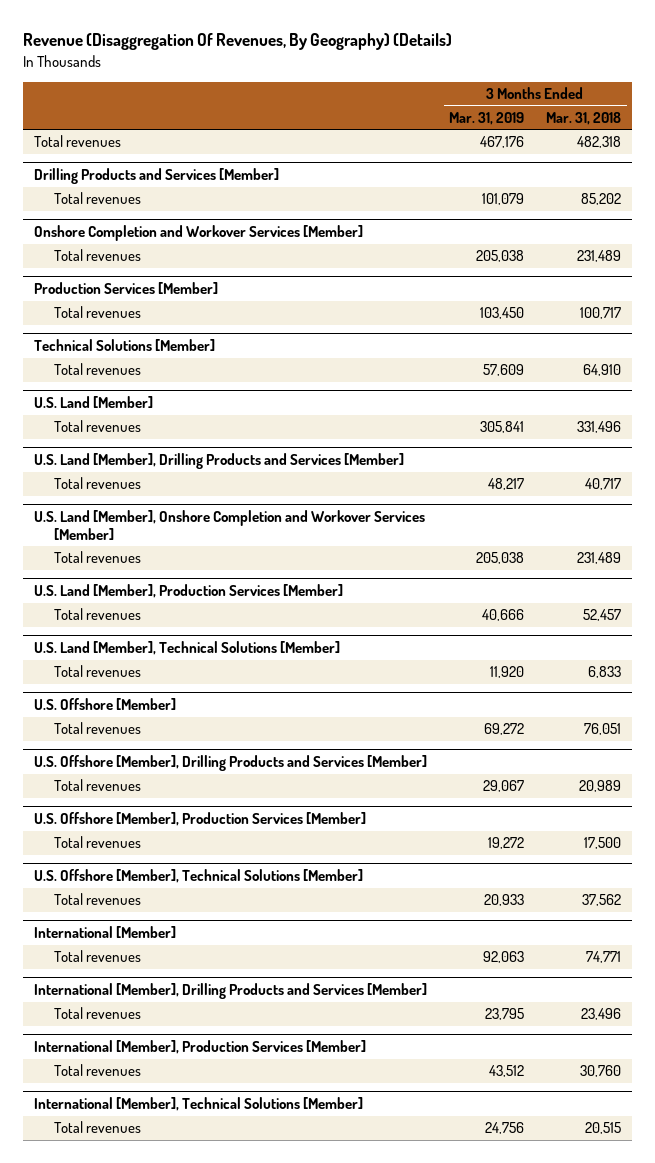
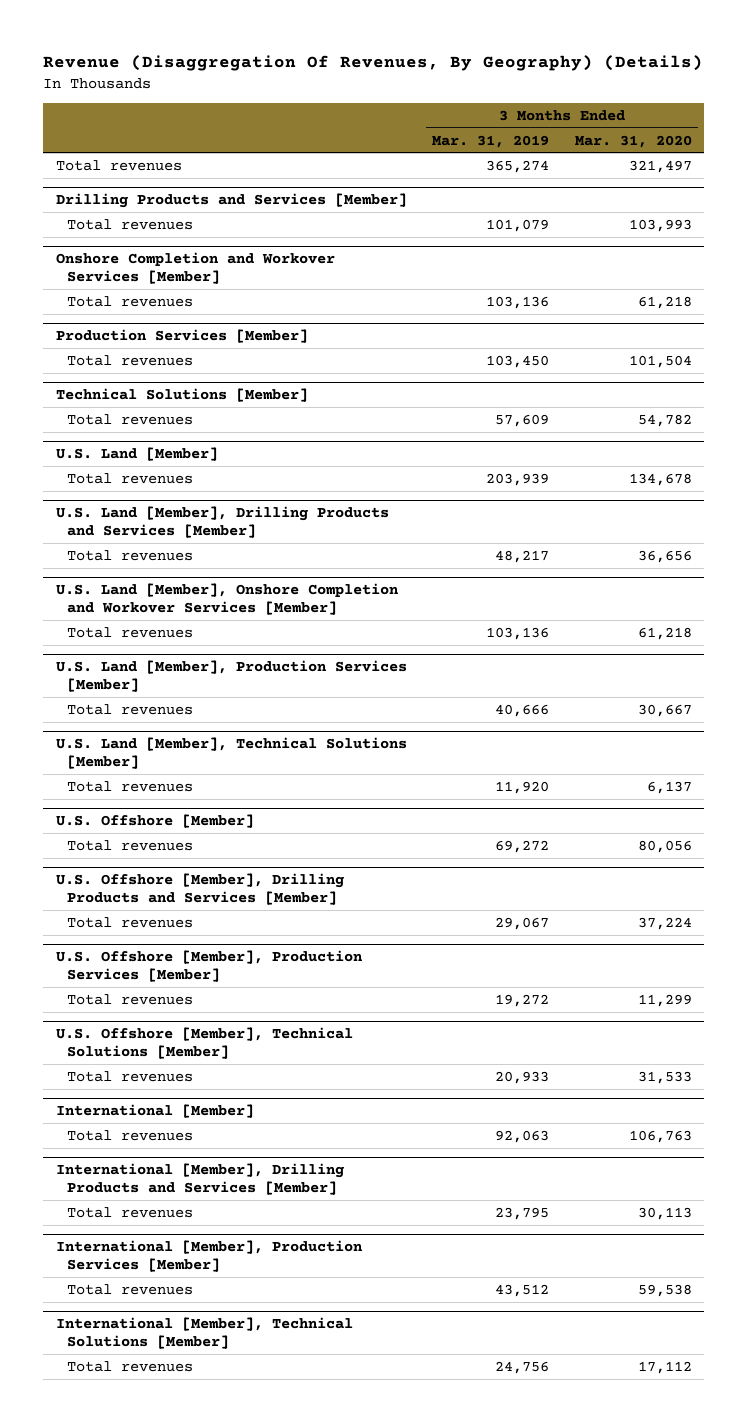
[546,111,622,125] Mar. 31, 2018 -> none
none -> [574,134,692,148] Mar. 31, 2020
[480,136,525,149] 467,176 -> [486,159,550,173] 365,274
[476,250,525,263] 205,038 -> [486,295,550,309] 103,136
[480,421,525,434] 305,841 -> [486,472,550,486] 203,939
[476,552,525,565] 205,038 -> [486,626,550,640] 103,136

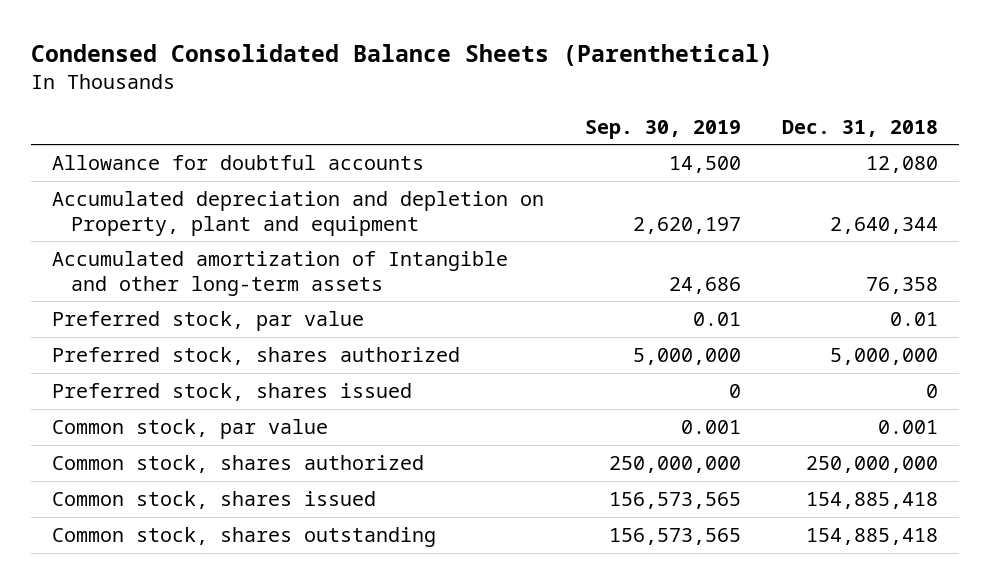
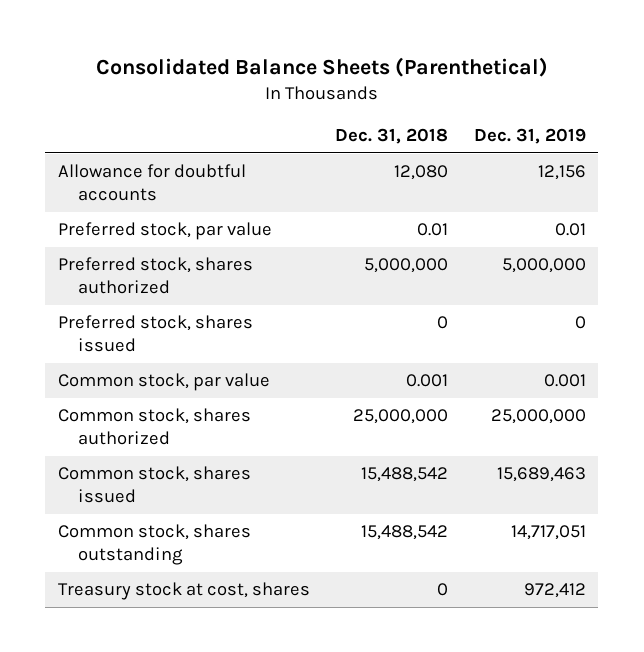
[30,43,773,66] Condensed Consolidated Balance Sheets (Parenthetical) -> [95,57,548,78] Consolidated Balance Sheets (Parenthetical)
[584,119,741,139] Sep. 30, 2019 -> none
none -> [473,128,586,145] Dec. 31, 2019
[51,191,544,236] Accumulated depreciation and depletion on Property, plant and equipment -> none
[51,251,508,296] Accumulated amortization of Intangible and other long-term assets -> none
[806,456,939,474] 250,000,000 -> [353,409,449,425] 25,000,000
[806,492,939,510] 154,885,418 -> [361,467,449,483] 15,488,542
[806,528,939,546] 154,885,418 -> [361,525,449,541] 15,488,542
none -> [58,582,311,601] Treasury stock at cost, shares

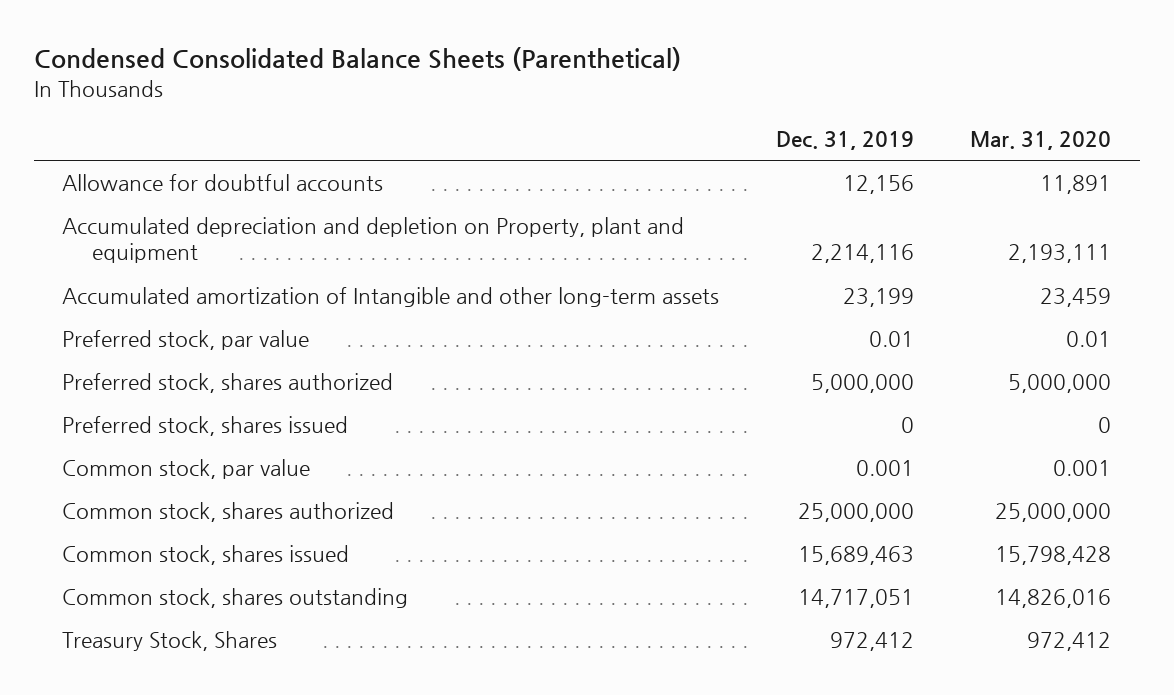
[95,57,548,78] Consolidated Balance Sheets (Parenthetical) -> [34,46,682,71] Condensed Consolidated Balance Sheets (Parenthetical)
[335,128,449,145] Dec. 31, 2018 -> none
none -> [970,130,1112,150] Mar. 31, 2020
none -> [62,217,685,264] Accumulated depreciation and depletion on Property, plant and equipment
none -> [62,287,720,308] Accumulated amortization of Intangible and other long-term assets
[58,582,311,601] Treasury stock at cost, shares -> [62,631,278,652] Treasury Stock, Shares

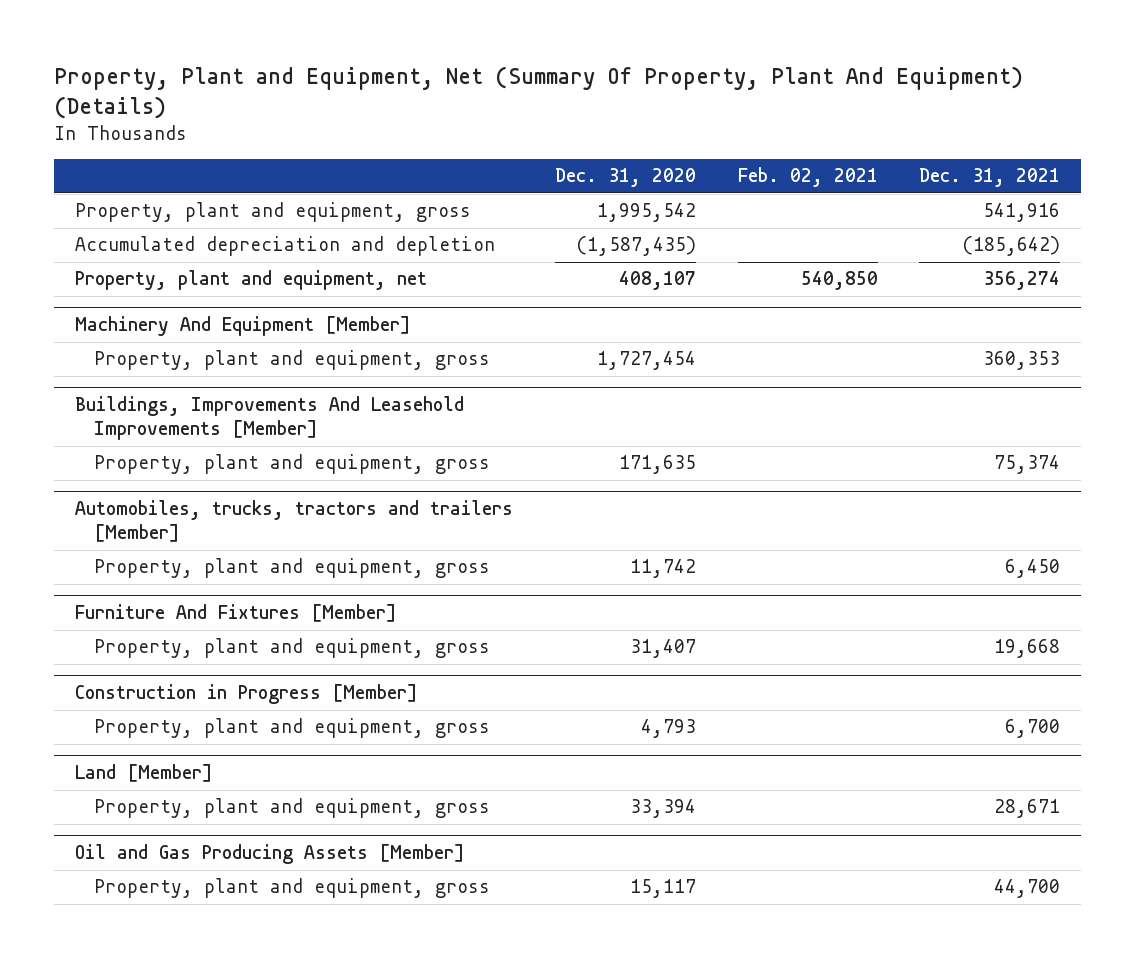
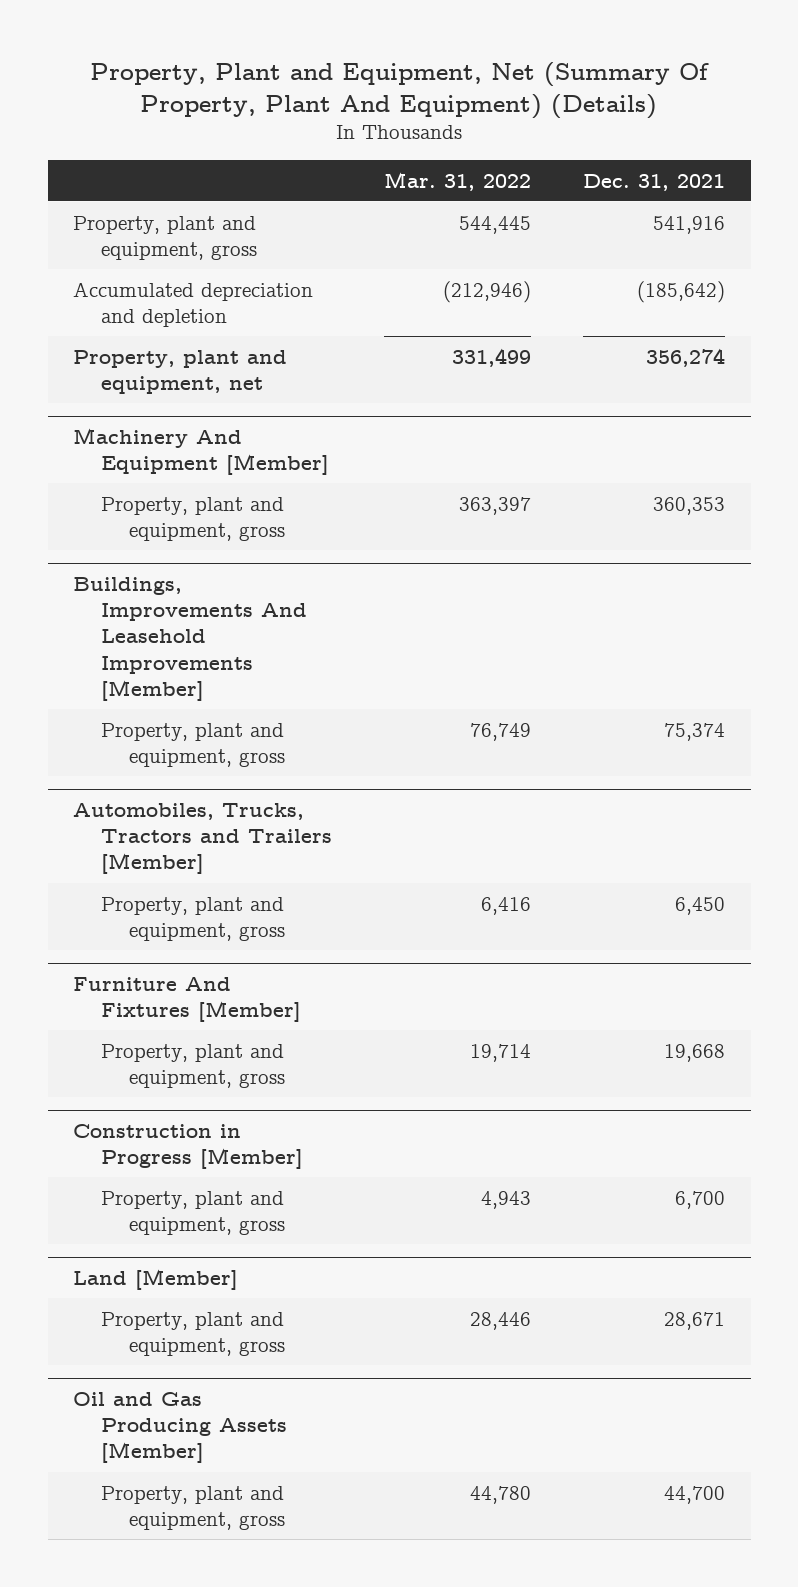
[554,168,696,188] Dec. 31, 2020 -> none
[737,167,878,188] Feb. 02, 2021 -> none
none -> [384,171,532,191] Mar. 31, 2022
[74,500,513,543] Automobiles, trucks, tractors and trailers [Member] -> [73,802,333,875] Automobiles, Trucks, Tractors and Trailers [Member]

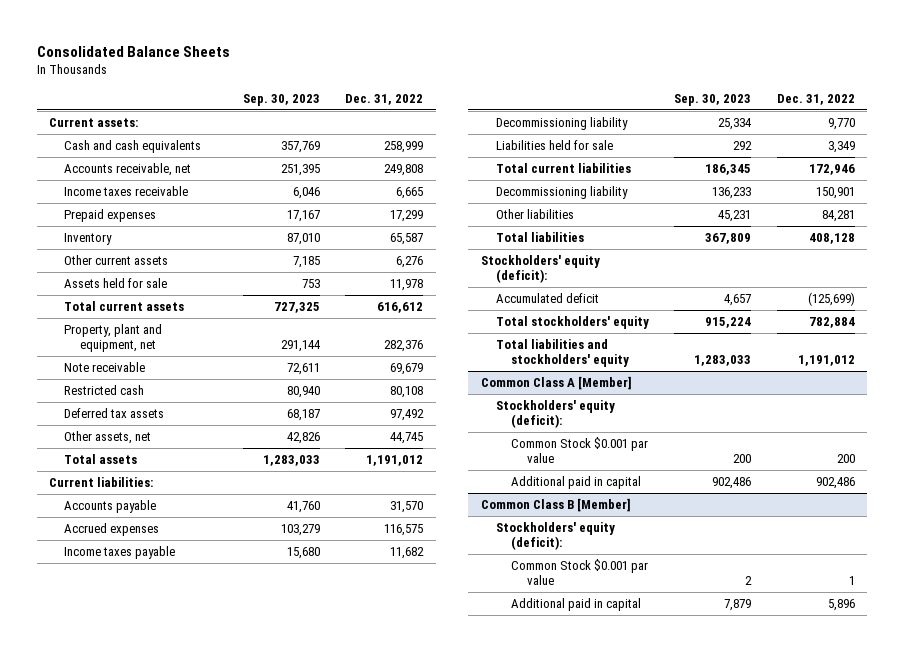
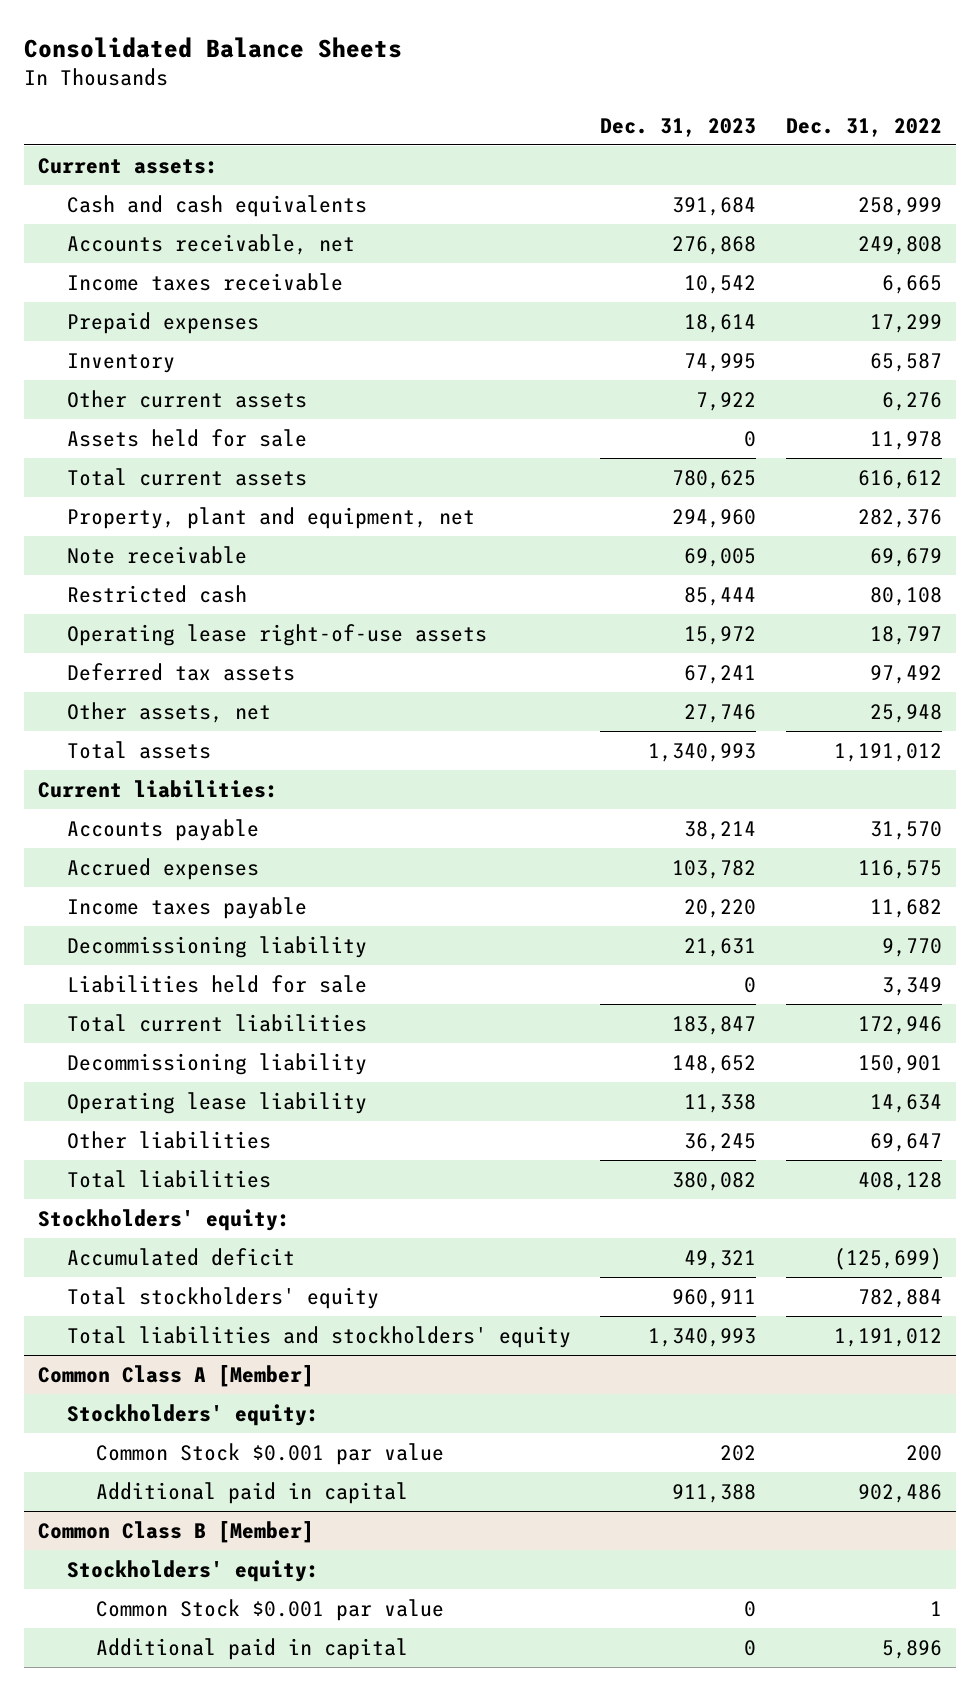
[242,93,320,106] Sep. 30, 2023 -> none
none -> [600,118,757,138] Dec. 31, 2023
none -> [67,623,488,646] Operating lease right-of-use assets
[390,432,424,445] 44,745 -> [869,703,942,723] 25,948
none -> [67,1091,368,1114] Operating lease liability
[821,210,855,223] 84,281 -> [869,1132,942,1152] 69,647
[480,255,600,283] Stockholders' equity (deficit): -> [38,1208,291,1231] Stockholders' equity:
[496,400,616,428] Stockholders' equity (deficit): -> [67,1403,320,1426] Stockholders' equity:
[496,522,616,550] Stockholders' equity (deficit): -> [67,1559,320,1582] Stockholders' equity:

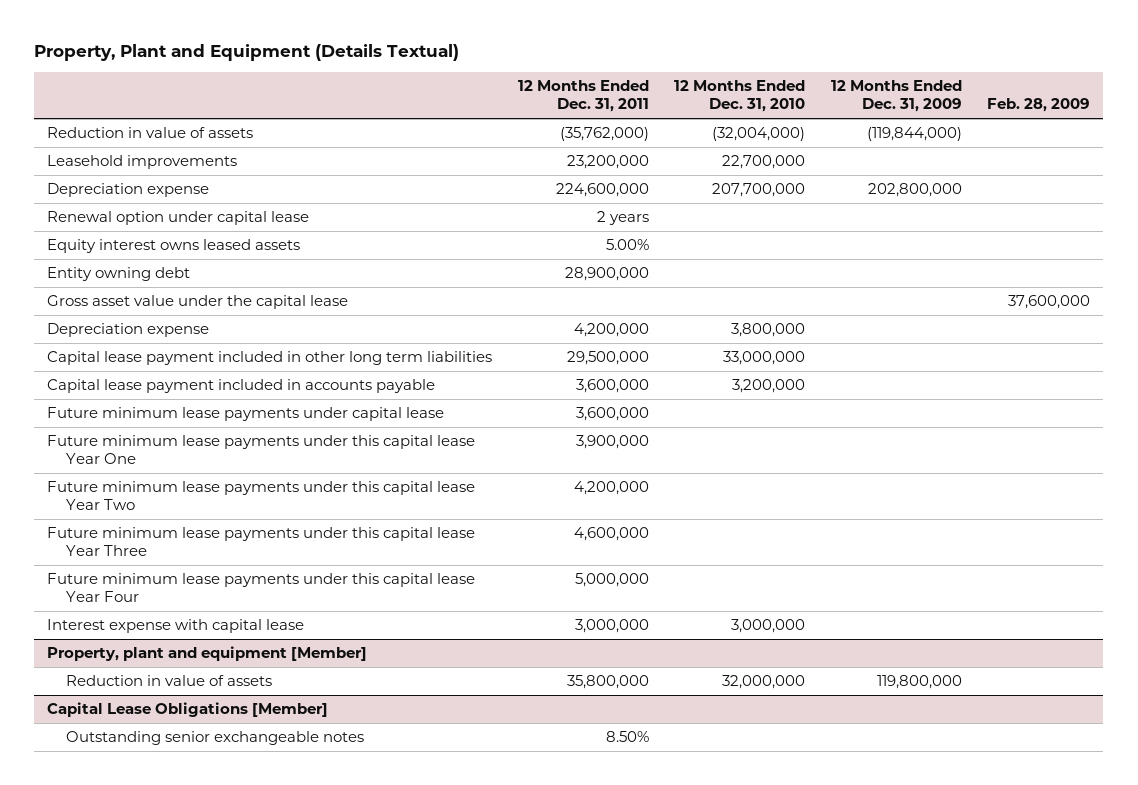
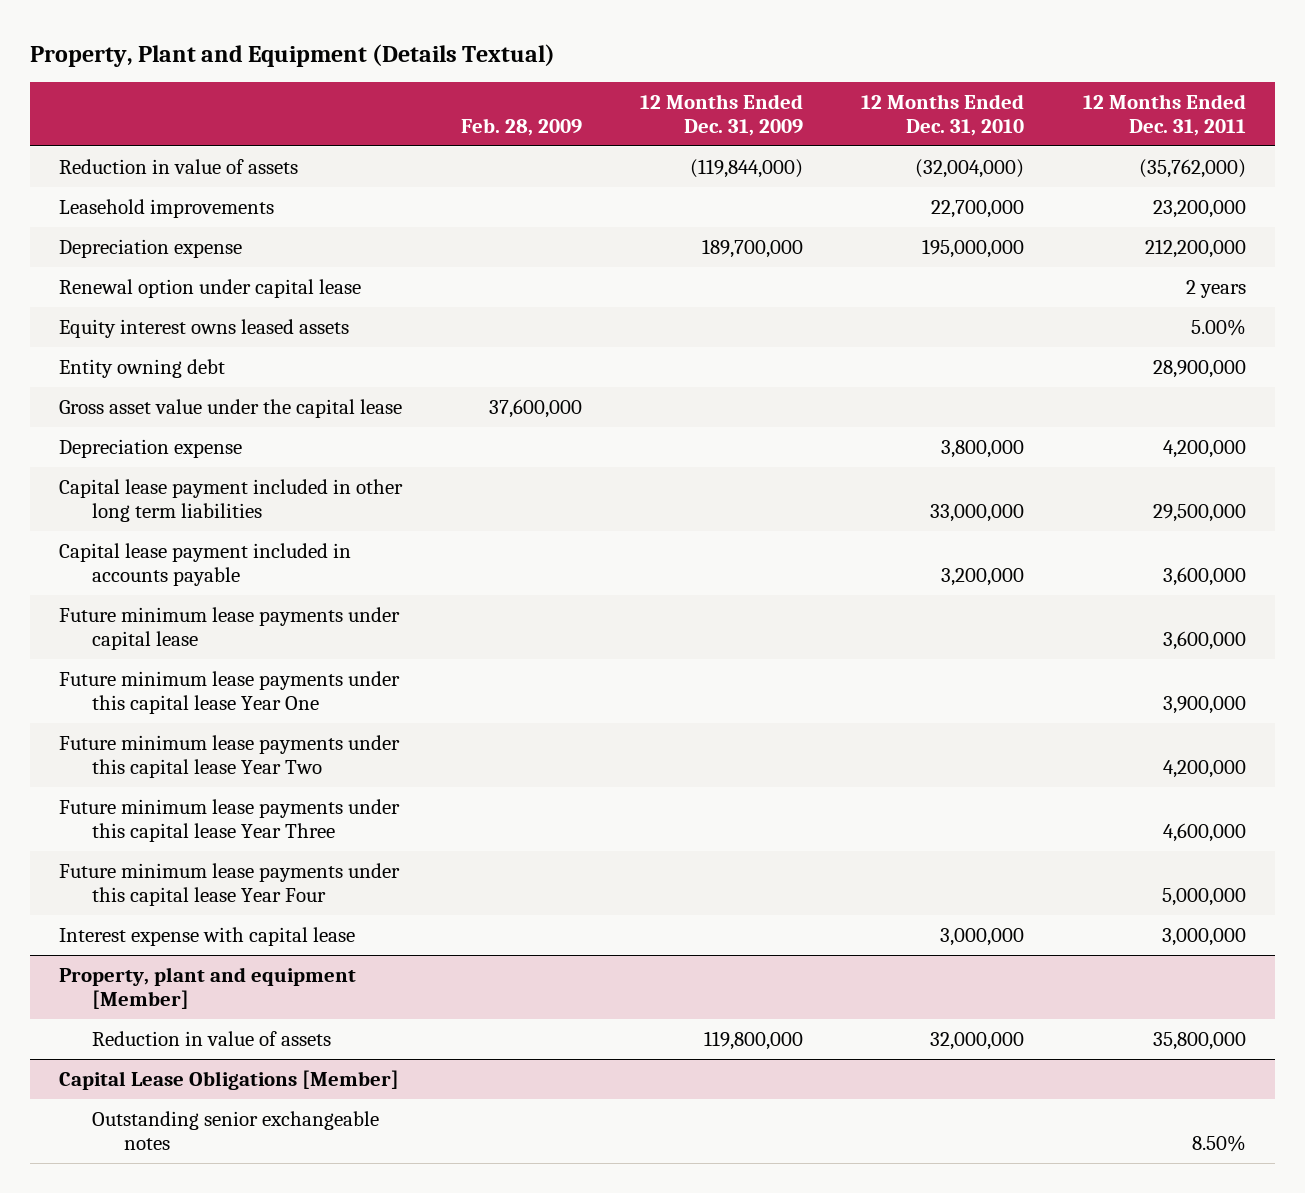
[555,183,649,198] 224,600,000 -> [1144,238,1246,258] 212,200,000
[712,183,806,198] 207,700,000 -> [922,238,1025,258] 195,000,000
[867,183,962,198] 202,800,000 -> [701,238,803,258] 189,700,000

